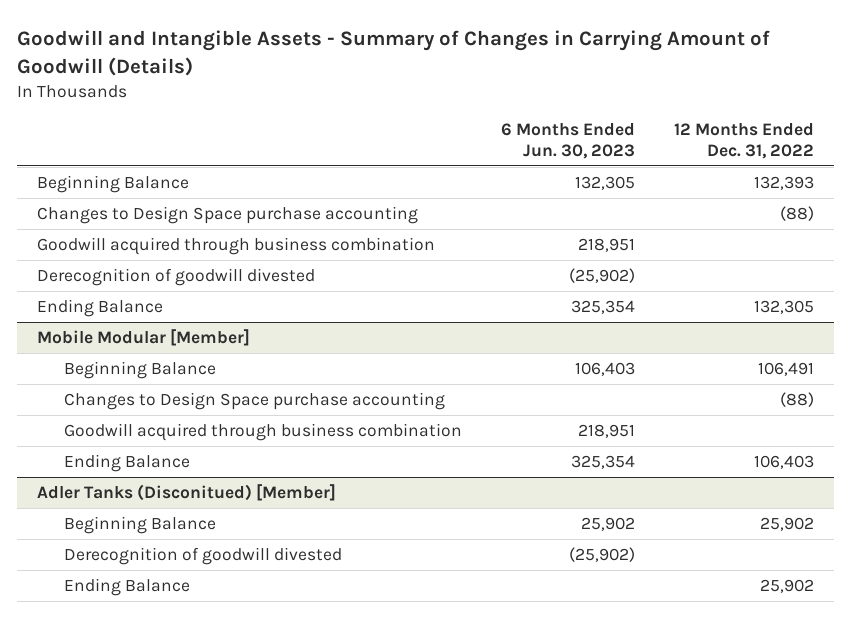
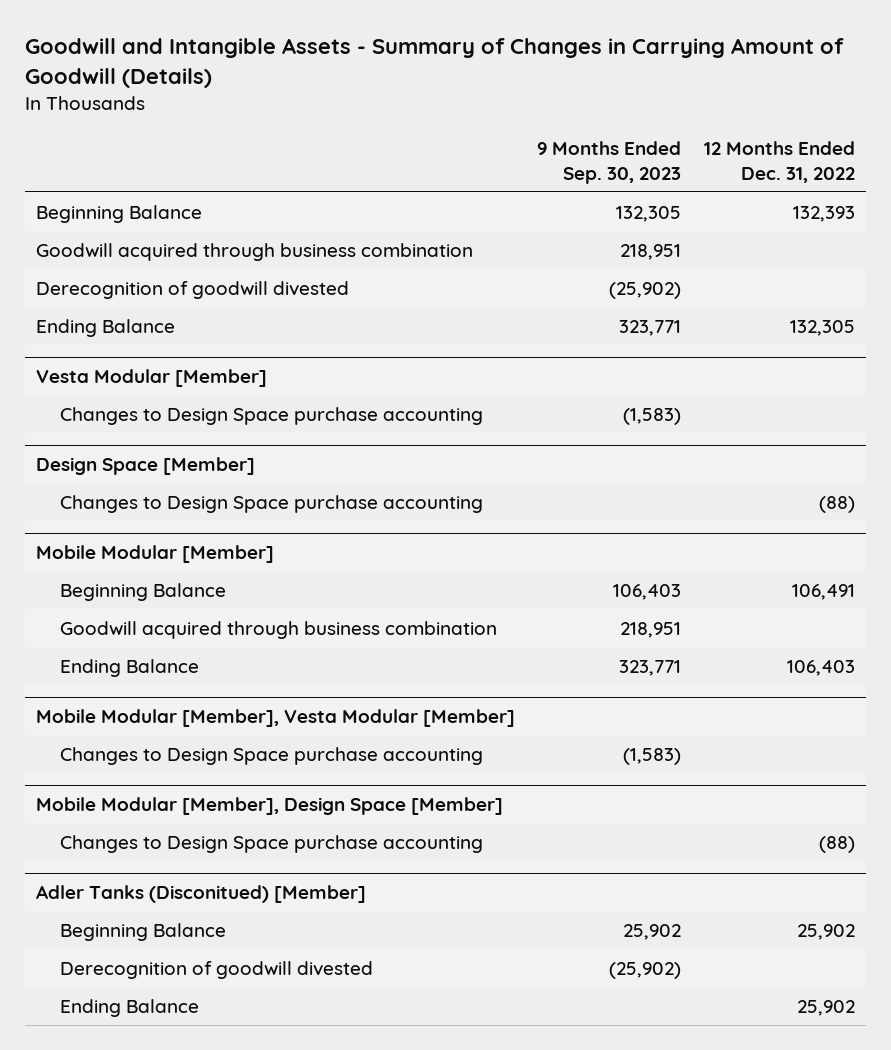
[500,123,635,159] 6 Months Ended Jun. 30, 2023 -> none
none -> [537,141,682,184] 9 Months Ended Sep. 30, 2023
[37,205,419,224] Changes to Design Space purchase accounting -> none
none -> [35,368,267,387] Vesta Modular [Member]
none -> [60,406,484,425] Changes to Design Space purchase accounting
none -> [35,456,255,475] Design Space [Member]
none -> [60,494,484,513] Changes to Design Space purchase accounting
[63,391,445,410] Changes to Design Space purchase accounting -> none
none -> [35,708,515,727] Mobile Modular [Member], Vesta Modular [Member]
none -> [60,746,484,765] Changes to Design Space purchase accounting
none -> [35,796,503,815] Mobile Modular [Member], Design Space [Member]
none -> [60,834,484,853] Changes to Design Space purchase accounting

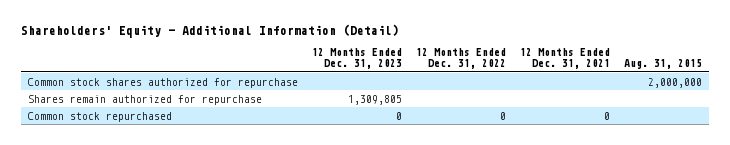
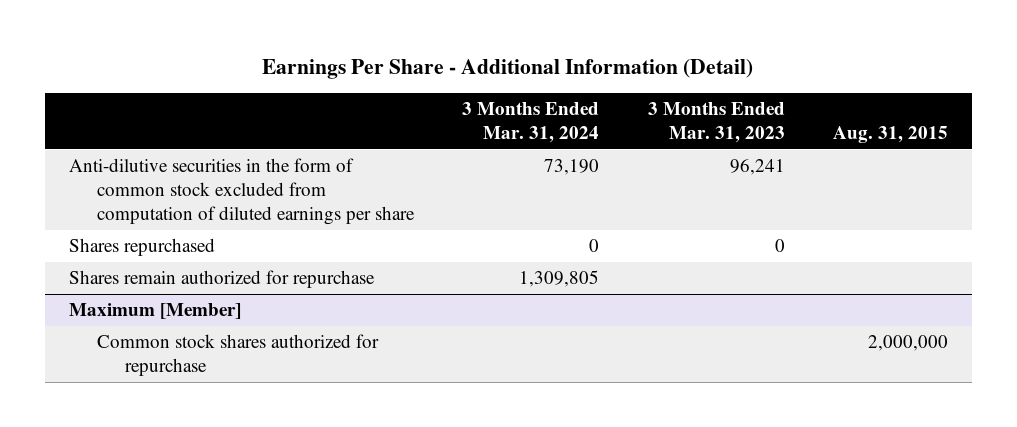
[21,24,400,39] Shareholders' Equity - Additional Information (Detail) -> [262,59,754,80] Earnings Per Share - Additional Information (Detail)
[312,48,403,70] 12 Months Ended Dec. 31, 2023 -> none
[416,48,507,70] 12 Months Ended Dec. 31, 2022 -> none
[520,48,611,70] 12 Months Ended Dec. 31, 2021 -> none
none -> [462,102,600,144] 3 Months Ended Mar. 31, 2024
none -> [647,102,785,144] 3 Months Ended Mar. 31, 2023
[28,77,299,88] Common stock shares authorized for repurchase -> none
none -> [69,158,415,225] Anti-dilutive securities in the form of common stock excluded from computation of diluted earnings per share
none -> [69,238,216,257] Shares repurchased
[28,111,173,122] Common stock repurchased -> none
none -> [69,303,242,320] Maximum [Member]
none -> [96,334,379,377] Common stock shares authorized for repurchase

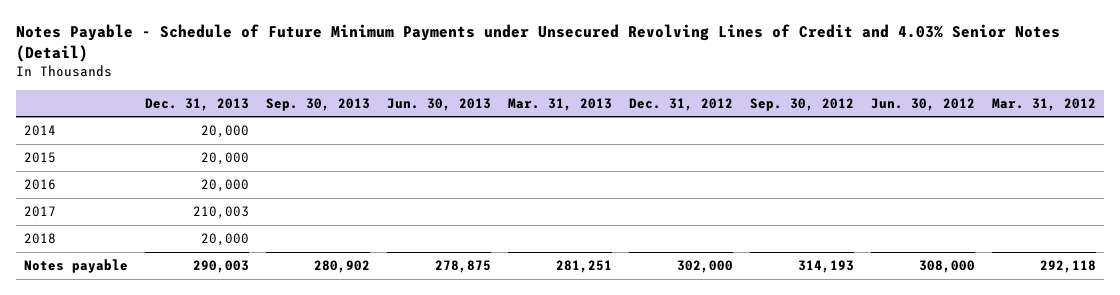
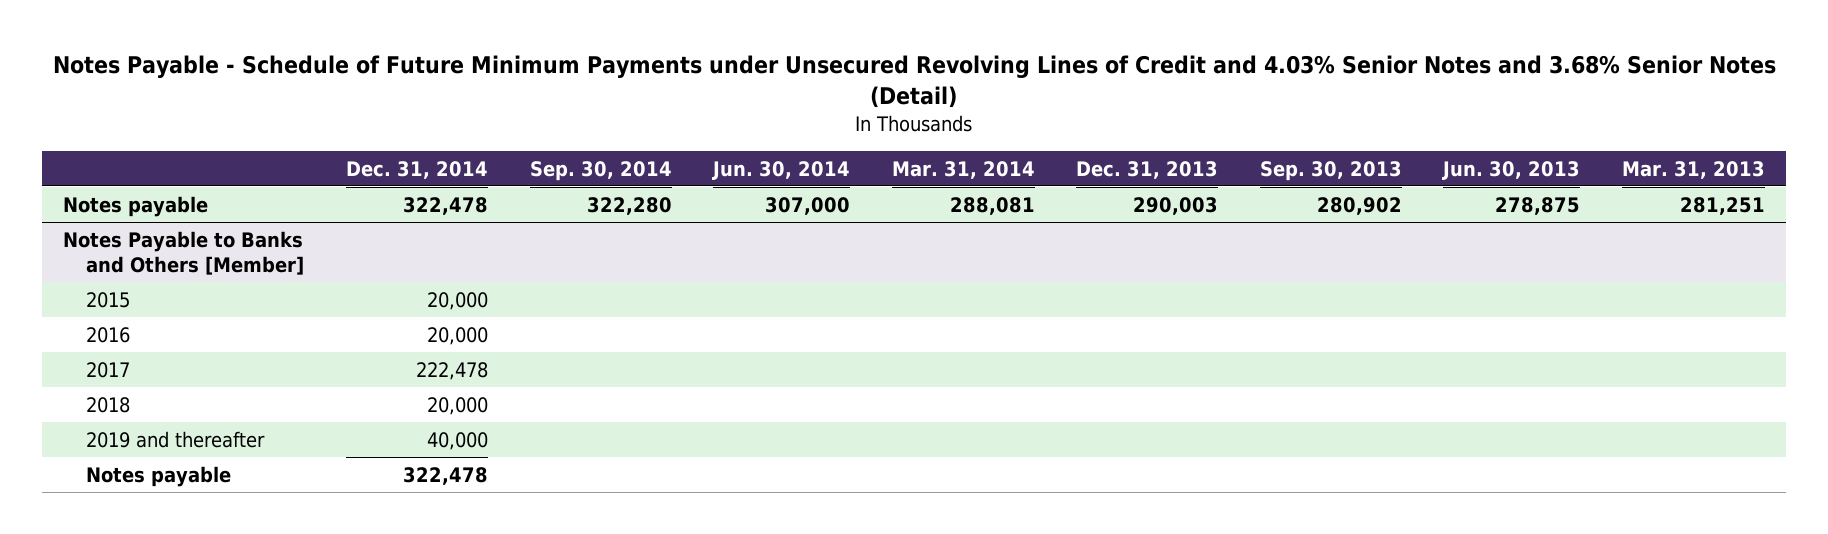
[15,23,1060,62] Notes Payable - Schedule of Future Minimum Payments under Unsecured Revolving Lines of Credit and 4.03% Senior Notes (Detail) -> [52,55,1776,109] Notes Payable - Schedule of Future Minimum Payments under Unsecured Revolving Lines of Credit and 4.03% Senior Notes and 3.68% Senior Notes (Detail)
[629,97,734,111] Dec. 31, 2012 -> none
[750,97,855,111] Sep. 30, 2012 -> none
[871,97,976,111] Jun. 30, 2012 -> none
[992,97,1097,111] Mar. 31, 2012 -> none
none -> [346,160,489,179] Dec. 31, 2014
none -> [529,160,672,181] Sep. 30, 2014
none -> [712,160,851,180] Jun. 30, 2014
none -> [891,160,1035,179] Mar. 31, 2014
[24,125,57,137] 2014 -> none
[24,152,57,164] 2015 -> none
[24,179,57,191] 2016 -> none
[24,206,57,218] 2017 -> none
[24,233,57,245] 2018 -> none
none -> [62,230,305,276] Notes Payable to Banks and Others [Member]
none -> [86,291,131,308] 2015
none -> [86,326,131,343] 2016
none -> [86,361,131,378] 2017
none -> [86,396,131,413] 2018
none -> [86,430,266,448] 2019 and thereafter
none -> [86,465,232,487] Notes payable

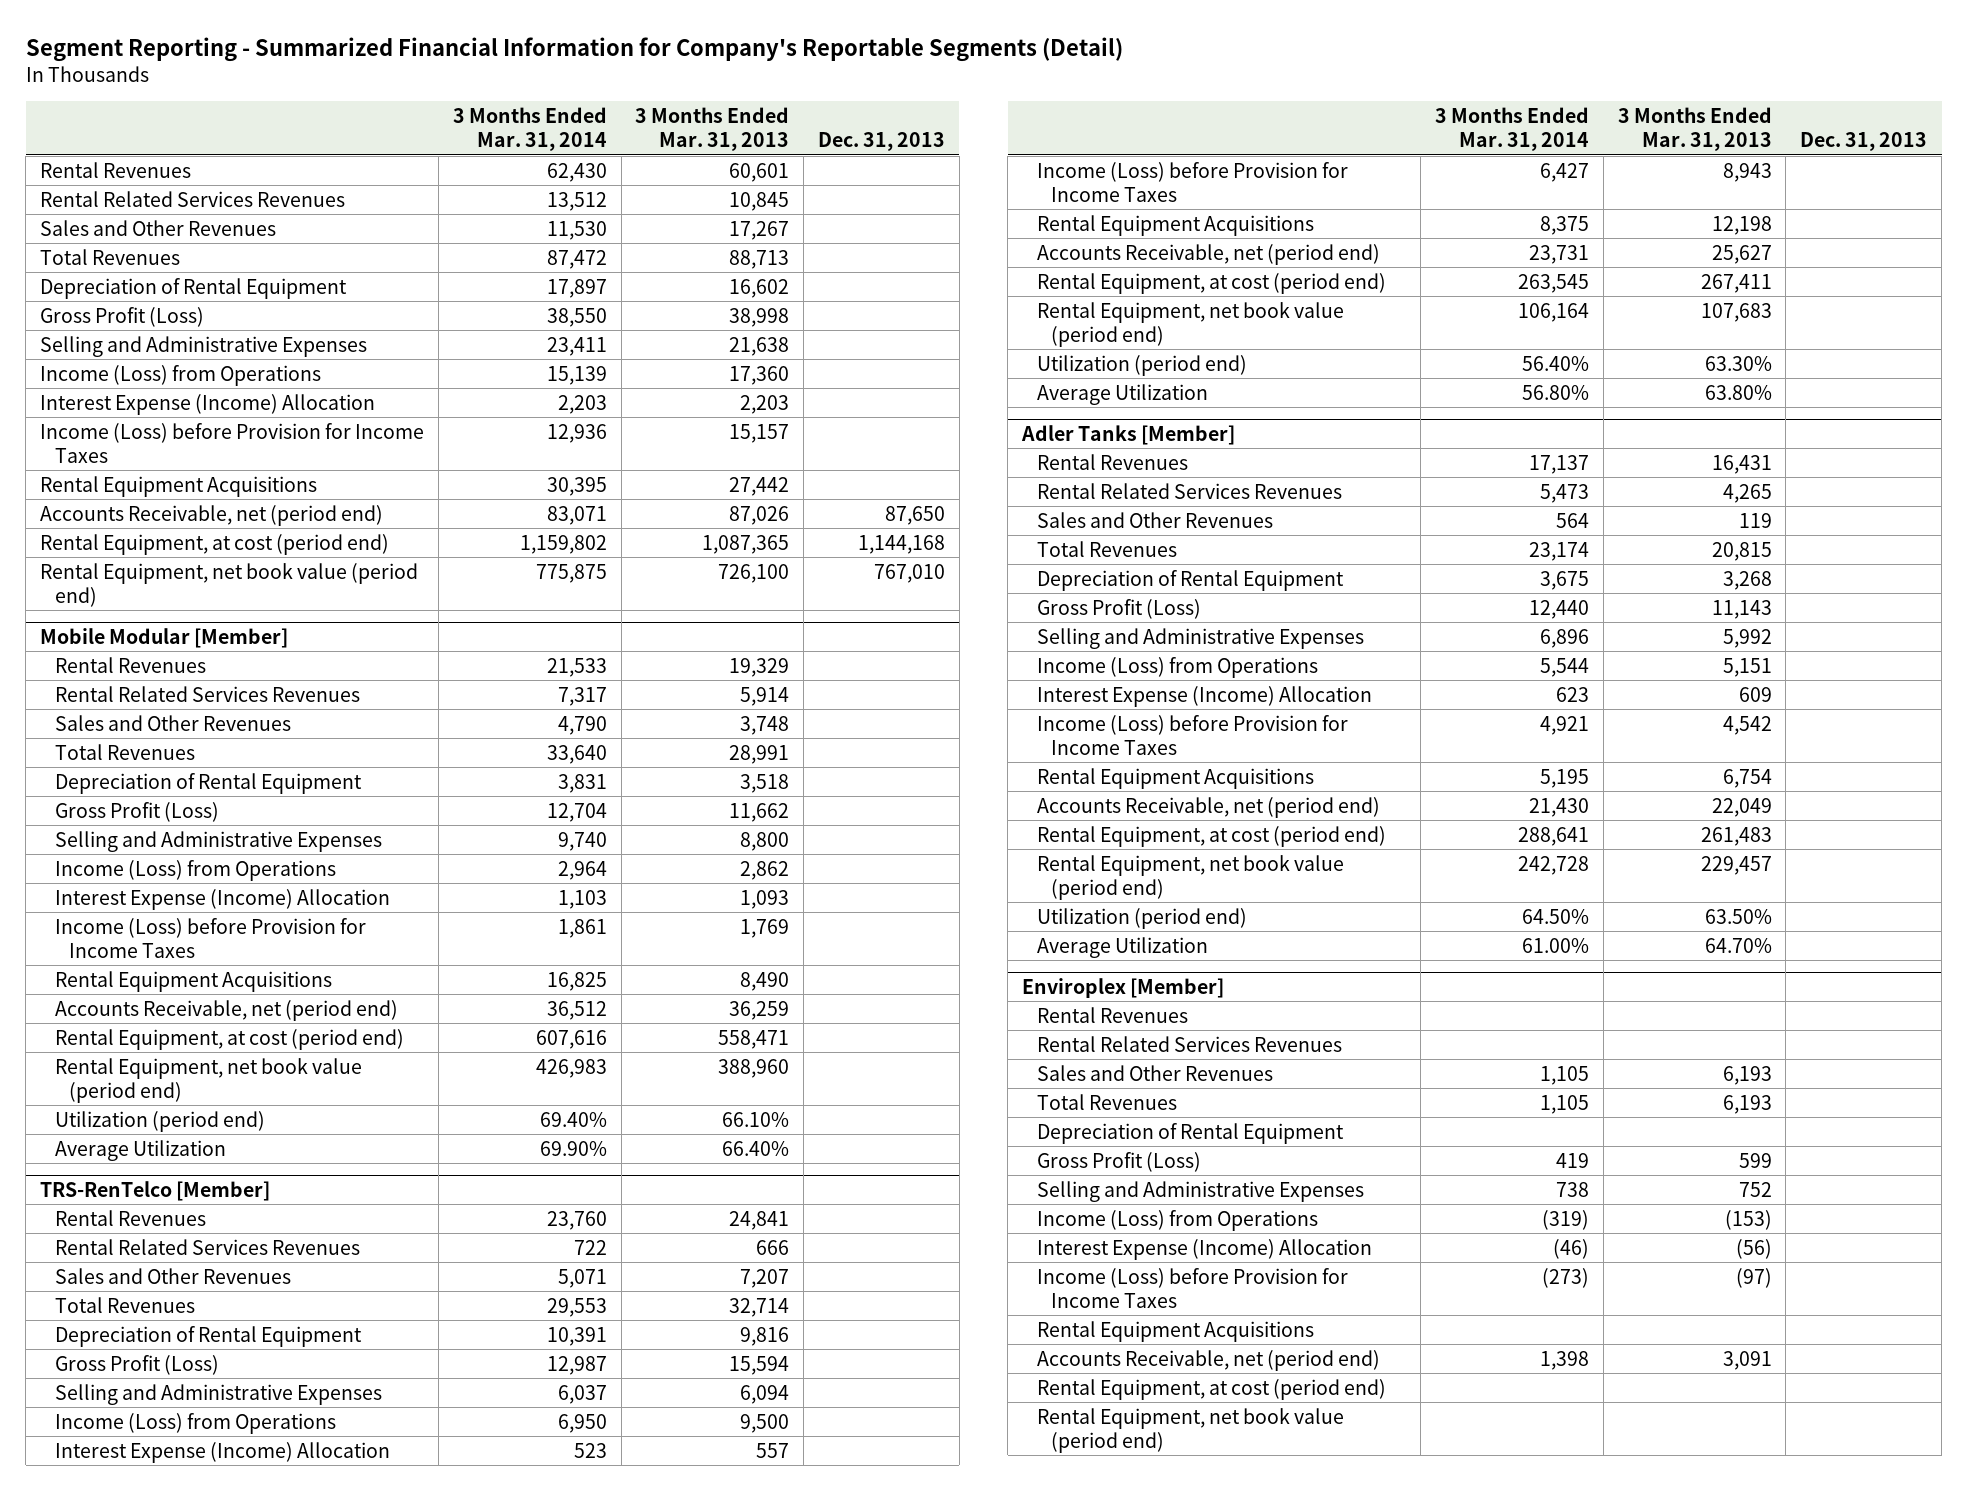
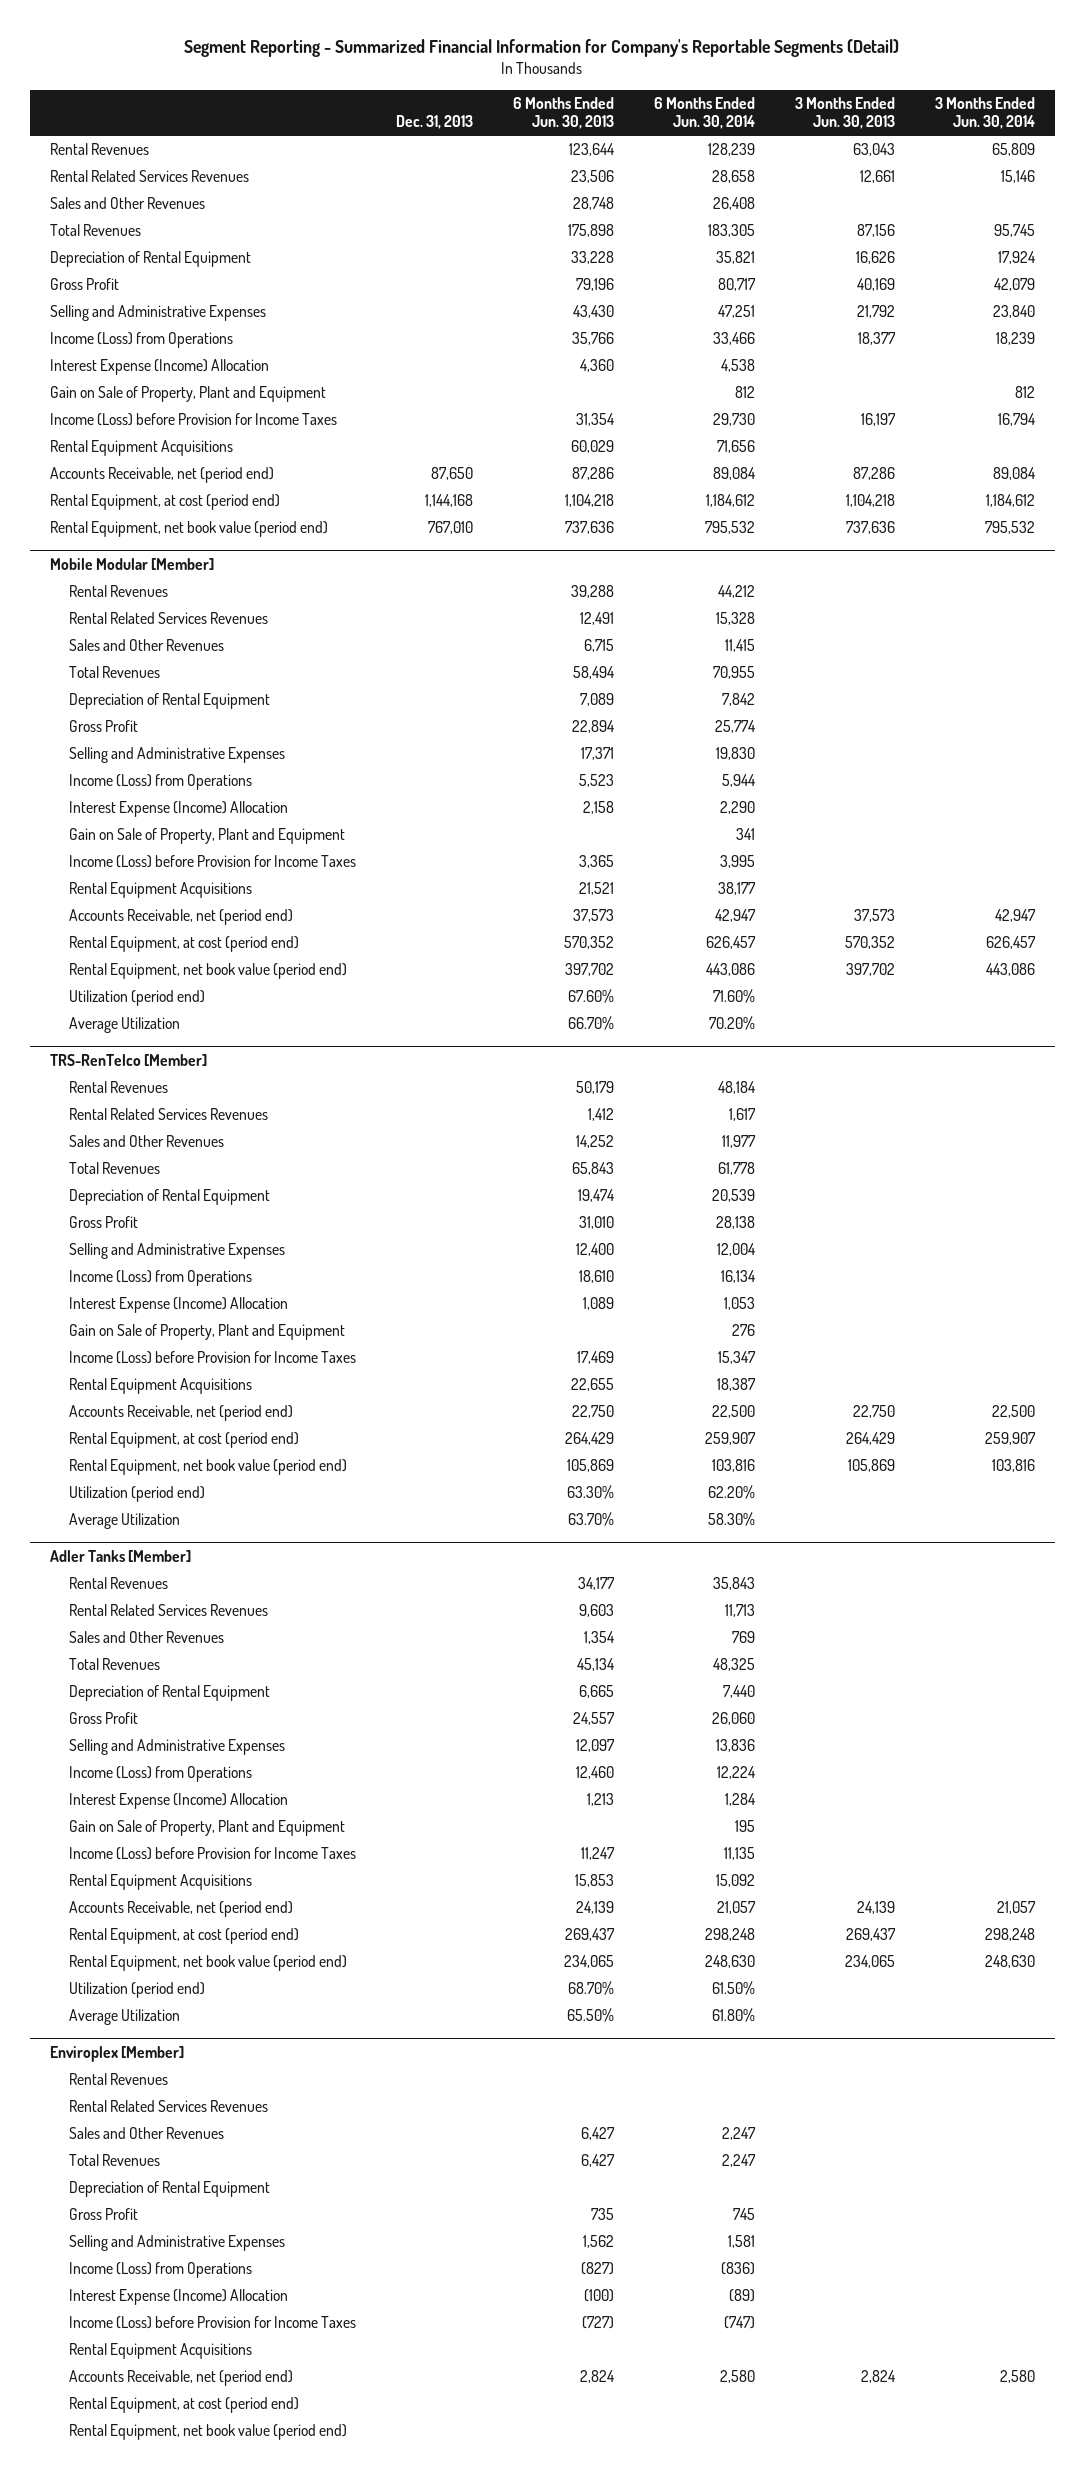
[452,106,607,152] 3 Months Ended Mar. 31, 2014 -> none
[635,106,790,152] 3 Months Ended Mar. 31, 2013 -> none
none -> [512,96,614,130] 6 Months Ended Jun. 30, 2013
none -> [653,96,755,130] 6 Months Ended Jun. 30, 2014
none -> [794,96,895,130] 3 Months Ended Jun. 30, 2013
none -> [934,96,1035,130] 3 Months Ended Jun. 30, 2014
[40,306,205,327] Gross Profit (Loss) -> [49,278,119,291] Gross Profit
none -> [49,386,326,403] Gain on Sale of Property, Plant and Equipment
[54,801,219,822] Gross Profit (Loss) -> [68,720,138,733] Gross Profit
none -> [68,828,345,845] Gain on Sale of Property, Plant and Equipment
[54,1354,219,1375] Gross Profit (Loss) -> [68,1216,138,1229] Gross Profit
none -> [68,1324,345,1341] Gain on Sale of Property, Plant and Equipment
[1036,598,1201,619] Gross Profit (Loss) -> [68,1712,138,1725] Gross Profit
none -> [68,1820,345,1837] Gain on Sale of Property, Plant and Equipment
[1036,1151,1201,1172] Gross Profit (Loss) -> [68,2208,138,2221] Gross Profit

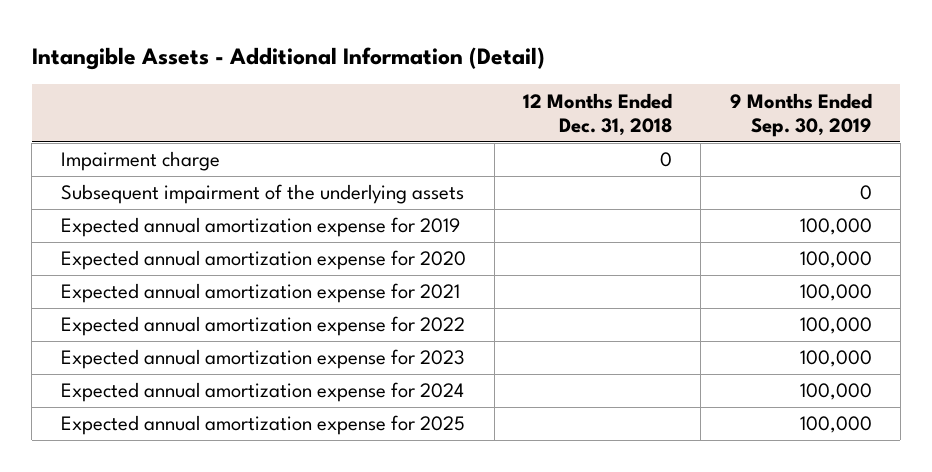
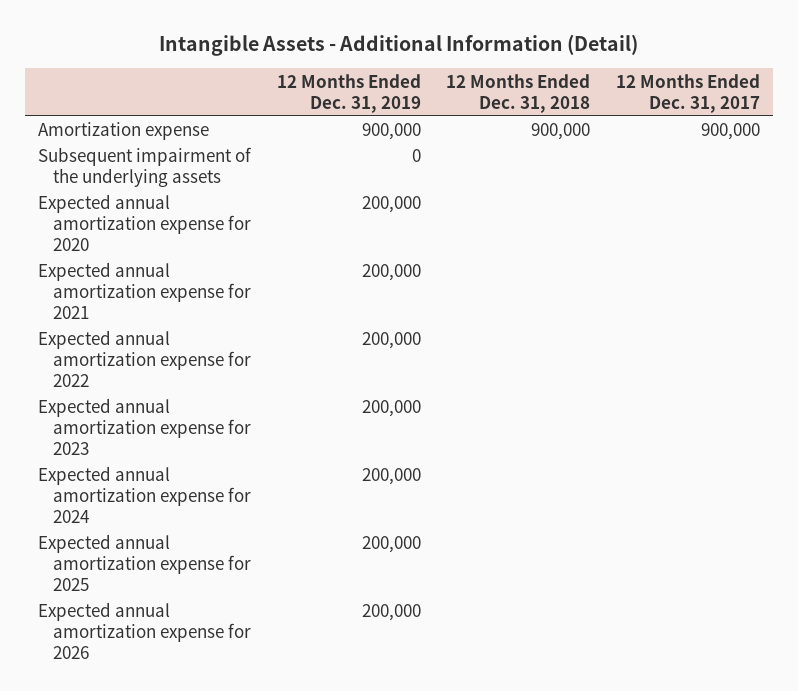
[729,92,872,137] 9 Months Ended Sep. 30, 2019 -> none
none -> [276,73,421,113] 12 Months Ended Dec. 31, 2019
none -> [616,73,761,113] 12 Months Ended Dec. 31, 2017
[60,151,220,172] Impairment charge -> none
none -> [37,122,209,141] Amortization expense
[60,217,460,238] Expected annual amortization expense for 2019 -> none
none -> [37,602,251,660] Expected annual amortization expense for 2026

